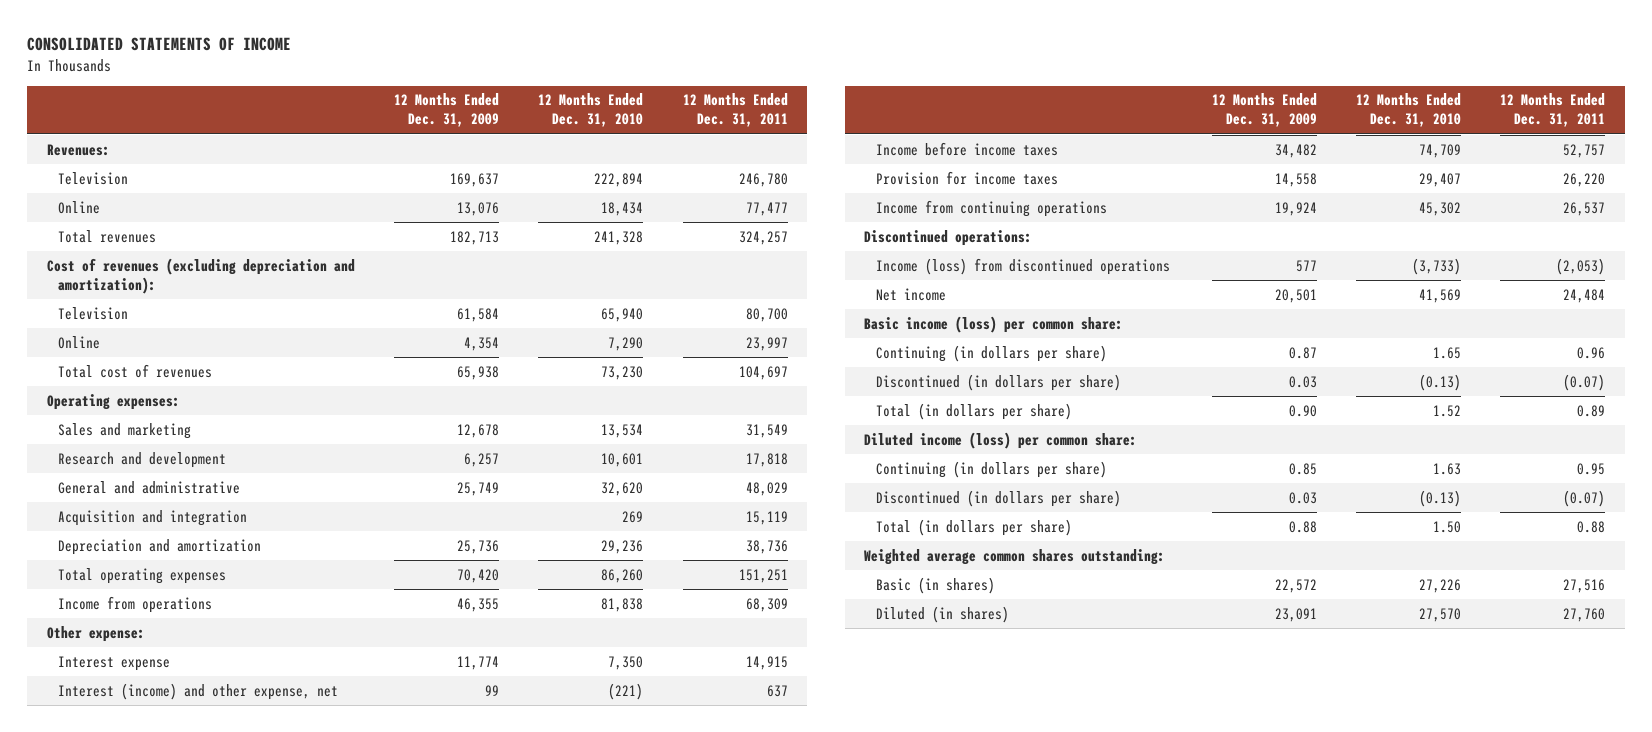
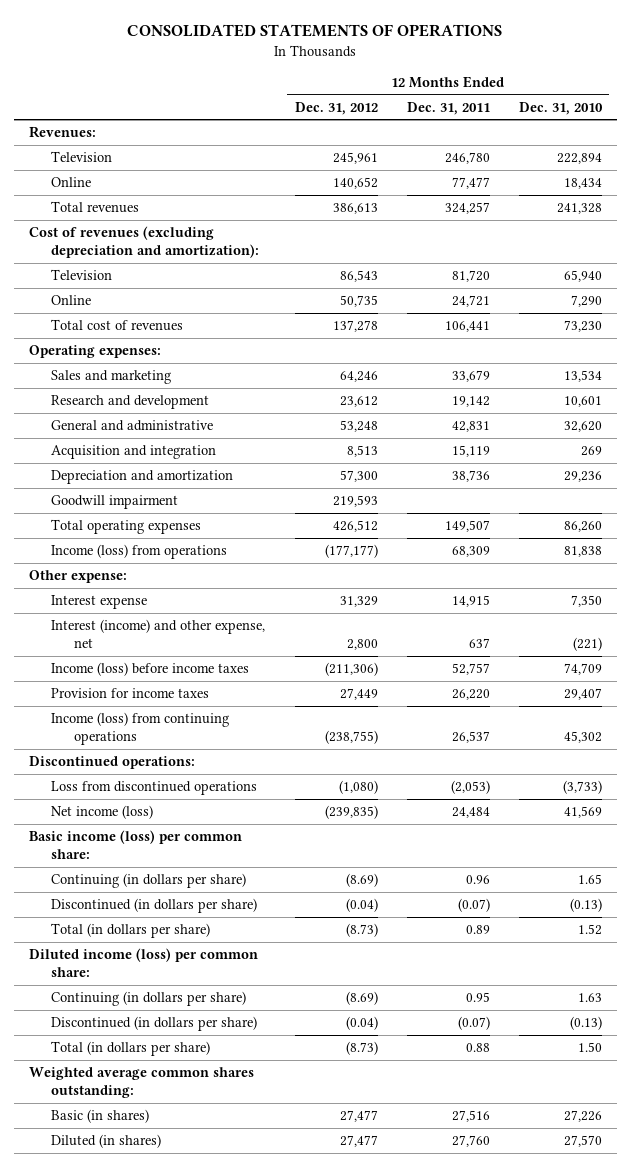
[26,37,291,52] CONSOLIDATED STATEMENTS OF INCOME -> [127,24,503,38] CONSOLIDATED STATEMENTS OF OPERATIONS
[393,93,499,128] 12 Months Ended Dec. 31, 2009 -> none
none -> [294,101,378,115] Dec. 31, 2012
[745,307,788,322] 80,700 -> [451,270,490,283] 81,720
[745,336,788,351] 23,997 -> [451,295,490,308] 24,721
[738,365,788,380] 104,697 -> [444,321,490,333] 106,441
[745,423,788,438] 31,549 -> [451,370,490,383] 33,679
[745,452,788,467] 17,818 -> [451,396,490,408] 19,142
[745,481,788,496] 48,029 -> [451,421,490,433] 42,831
none -> [51,495,179,510] Goodwill impairment
[738,568,788,583] 151,251 -> [444,520,490,533] 149,507
[58,595,213,613] Income from operations -> [51,544,228,560] Income (loss) from operations
[875,141,1058,156] Income before income taxes -> [51,662,250,677] Income (loss) before income taxes
[875,199,1107,217] Income from continuing operations -> [51,712,230,746] Income (loss) from continuing operations
[875,257,1170,275] Income (loss) from discontinued operations -> [51,781,258,796] Loss from discontinued operations
[875,287,946,301] Net income -> [51,805,154,820] Net income (loss)

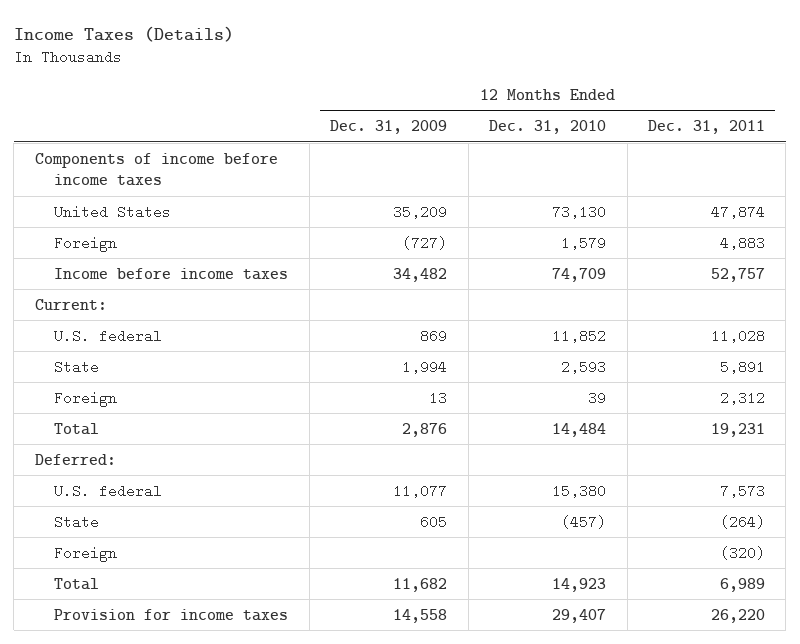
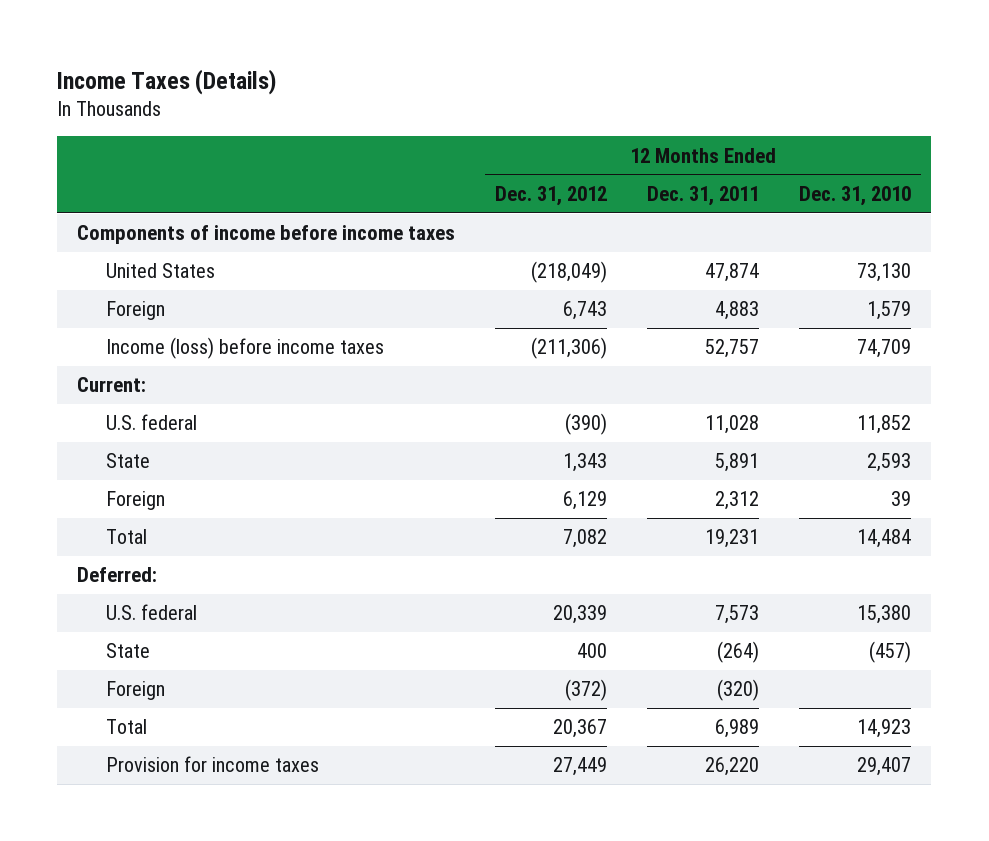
[330,119,448,134] Dec. 31, 2009 -> none
none -> [495,185,608,206] Dec. 31, 2012
[54,267,289,280] Income before income taxes -> [105,337,384,360] Income (loss) before income taxes

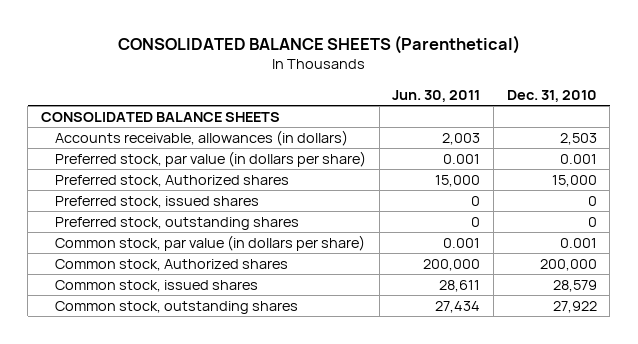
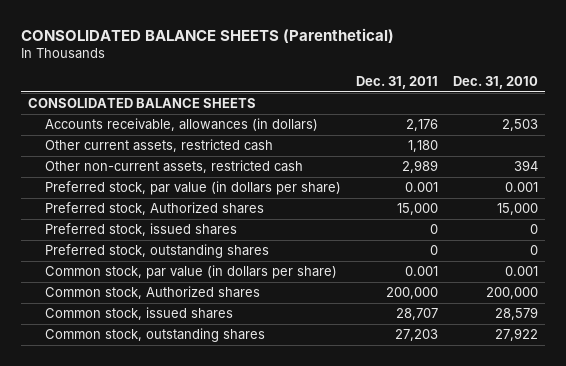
[392,89,481,102] Jun. 30, 2011 -> none
none -> [356,75,439,89] Dec. 31, 2011
none -> [45,139,274,153] Other current assets, restricted cash
none -> [45,160,304,174] Other non-current assets, restricted cash

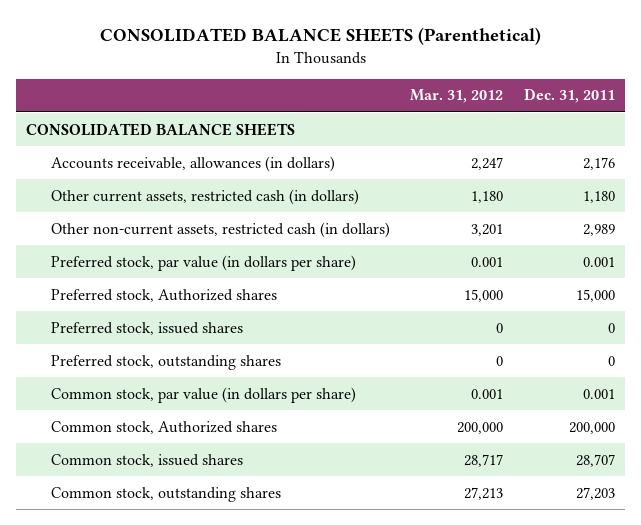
[453,75,539,89] Dec. 31, 2010 -> none
none -> [410,89,504,104] Mar. 31, 2012
[45,139,274,153] Other current assets, restricted cash -> [50,188,359,205] Other current assets, restricted cash (in dollars)
[45,160,304,174] Other non-current assets, restricted cash -> [50,221,390,238] Other non-current assets, restricted cash (in dollars)

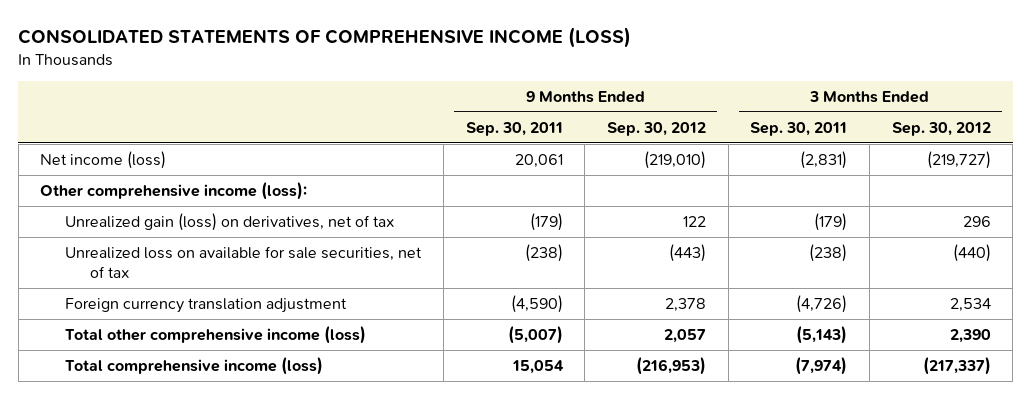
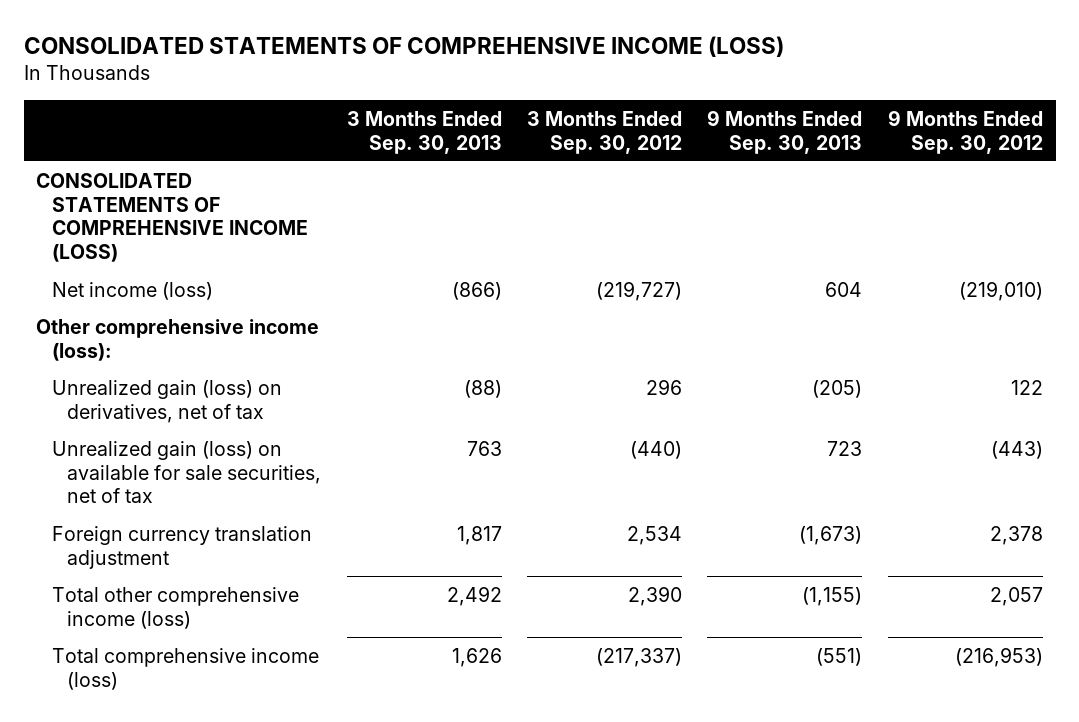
[465,121,563,136] Sep. 30, 2011 -> none
[750,121,848,136] Sep. 30, 2011 -> none
none -> [346,110,502,154] 3 Months Ended Sep. 30, 2013
none -> [707,109,863,154] 9 Months Ended Sep. 30, 2013
none -> [36,172,308,263] CONSOLIDATED STATEMENTS OF COMPREHENSIVE INCOME (LOSS)
[65,245,423,278] Unrealized loss on available for sale securities, net of tax -> [51,440,322,504] Unrealized gain (loss) on available for sale securities, net of tax

